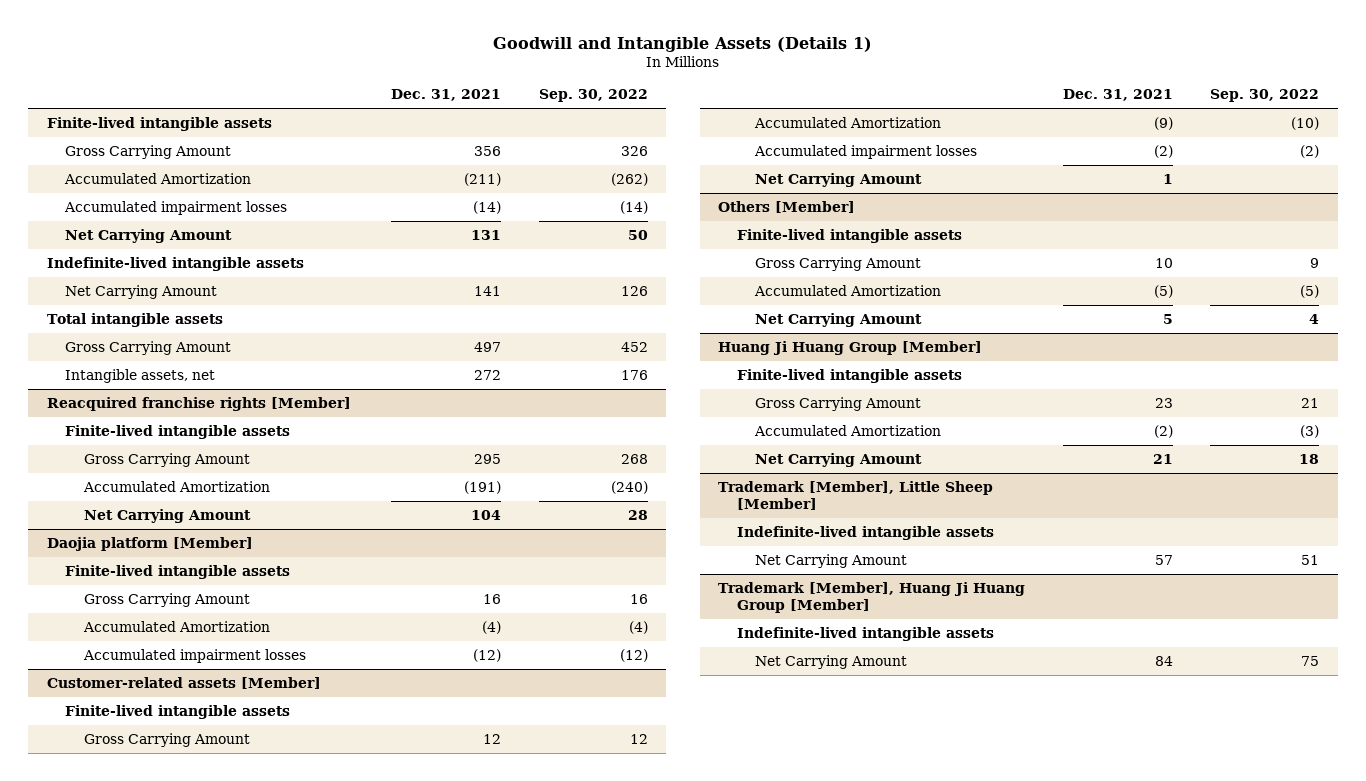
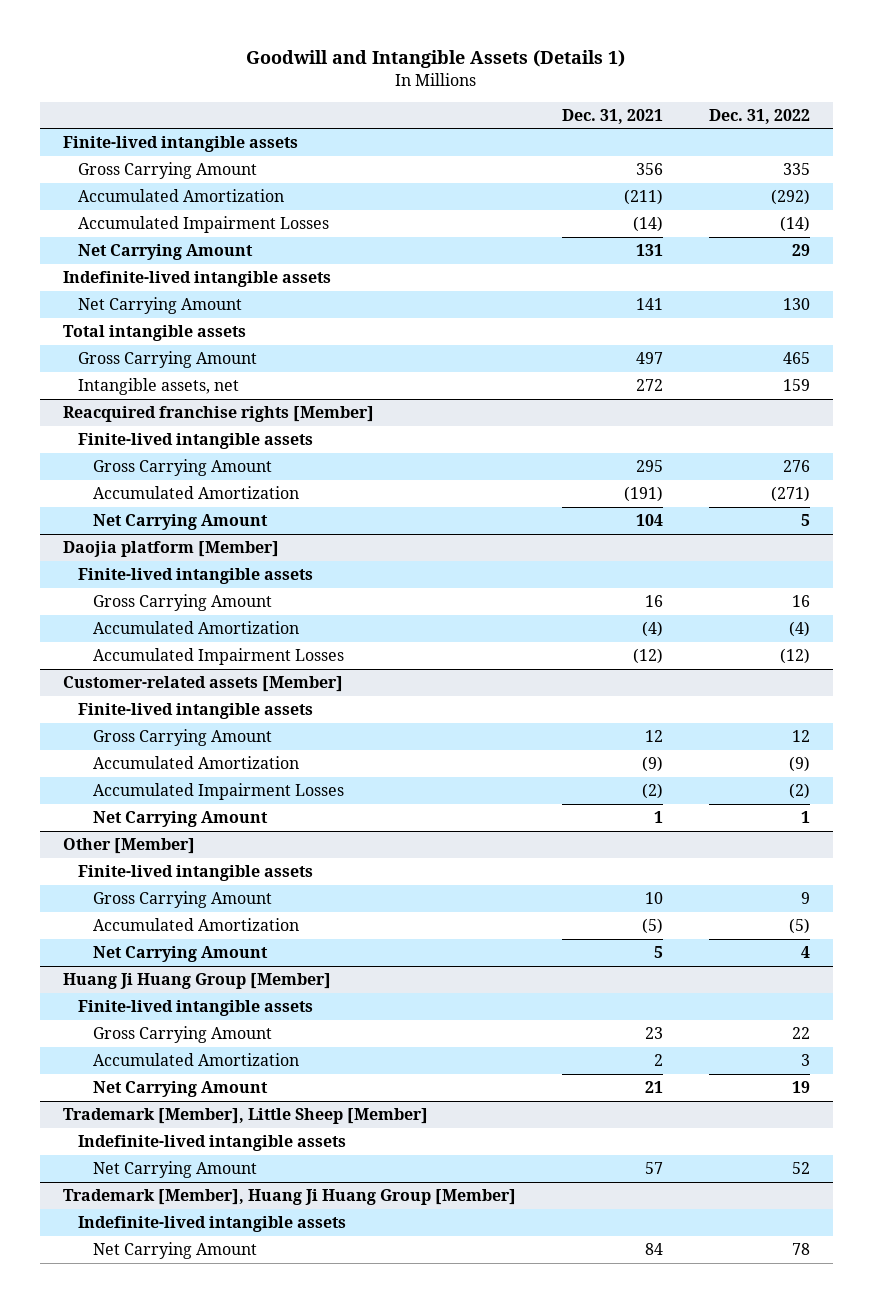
[538,89,648,103] Sep. 30, 2022 -> none
none -> [708,108,810,124] Dec. 31, 2022
[64,200,288,215] Accumulated impairment losses -> [78,215,330,233] Accumulated Impairment Losses
[82,648,306,663] Accumulated impairment losses -> [93,647,345,665] Accumulated Impairment Losses
[754,144,978,159] Accumulated impairment losses -> [93,782,345,800] Accumulated Impairment Losses
[718,200,856,213] Others [Member] -> [62,837,195,854] Other [Member]
[1153,424,1173,438] (2) -> [653,1053,663,1066] 2

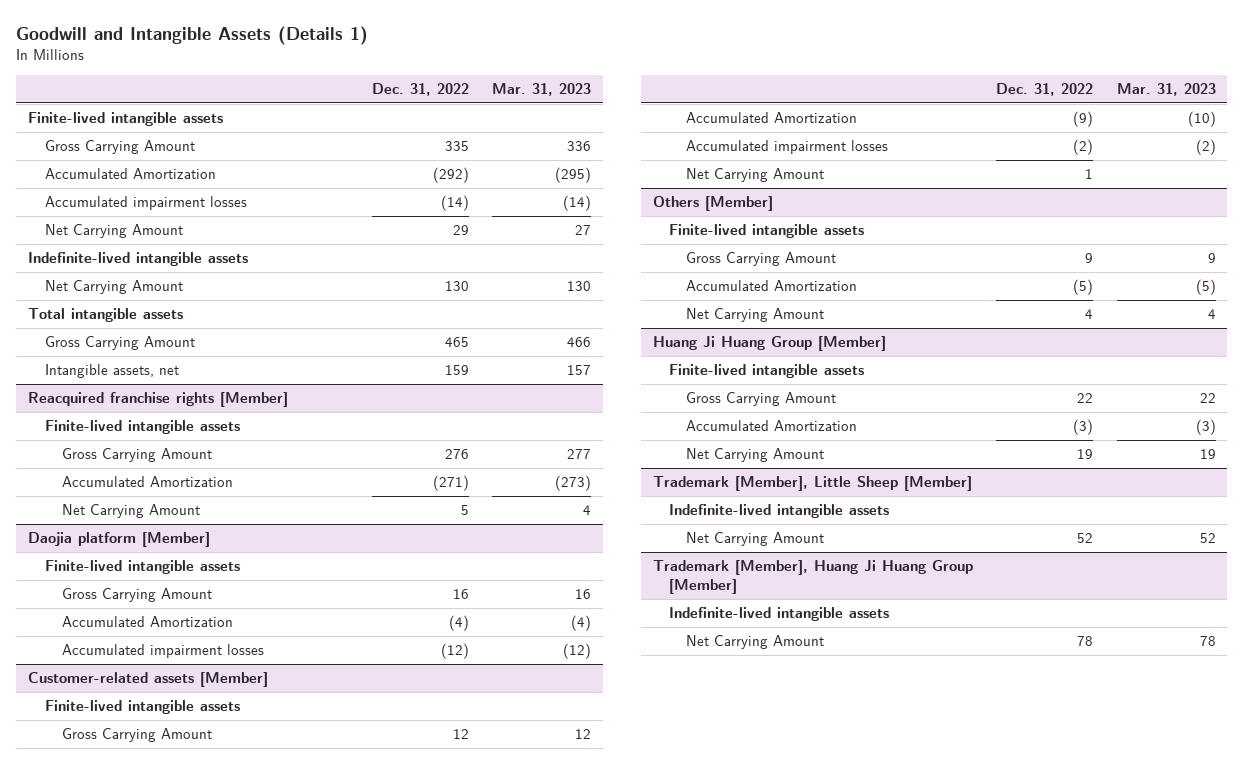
[561,108,663,124] Dec. 31, 2021 -> none
none -> [492,83,592,97] Mar. 31, 2023
[78,215,330,233] Accumulated Impairment Losses -> [45,196,248,211] Accumulated impairment losses
[93,647,345,665] Accumulated Impairment Losses -> [62,644,265,659] Accumulated impairment losses
[93,782,345,800] Accumulated Impairment Losses -> [686,140,889,155] Accumulated impairment losses
[62,837,195,854] Other [Member] -> [652,196,773,212] Others [Member]
[800,1053,810,1066] 3 -> [1073,419,1094,436] (3)

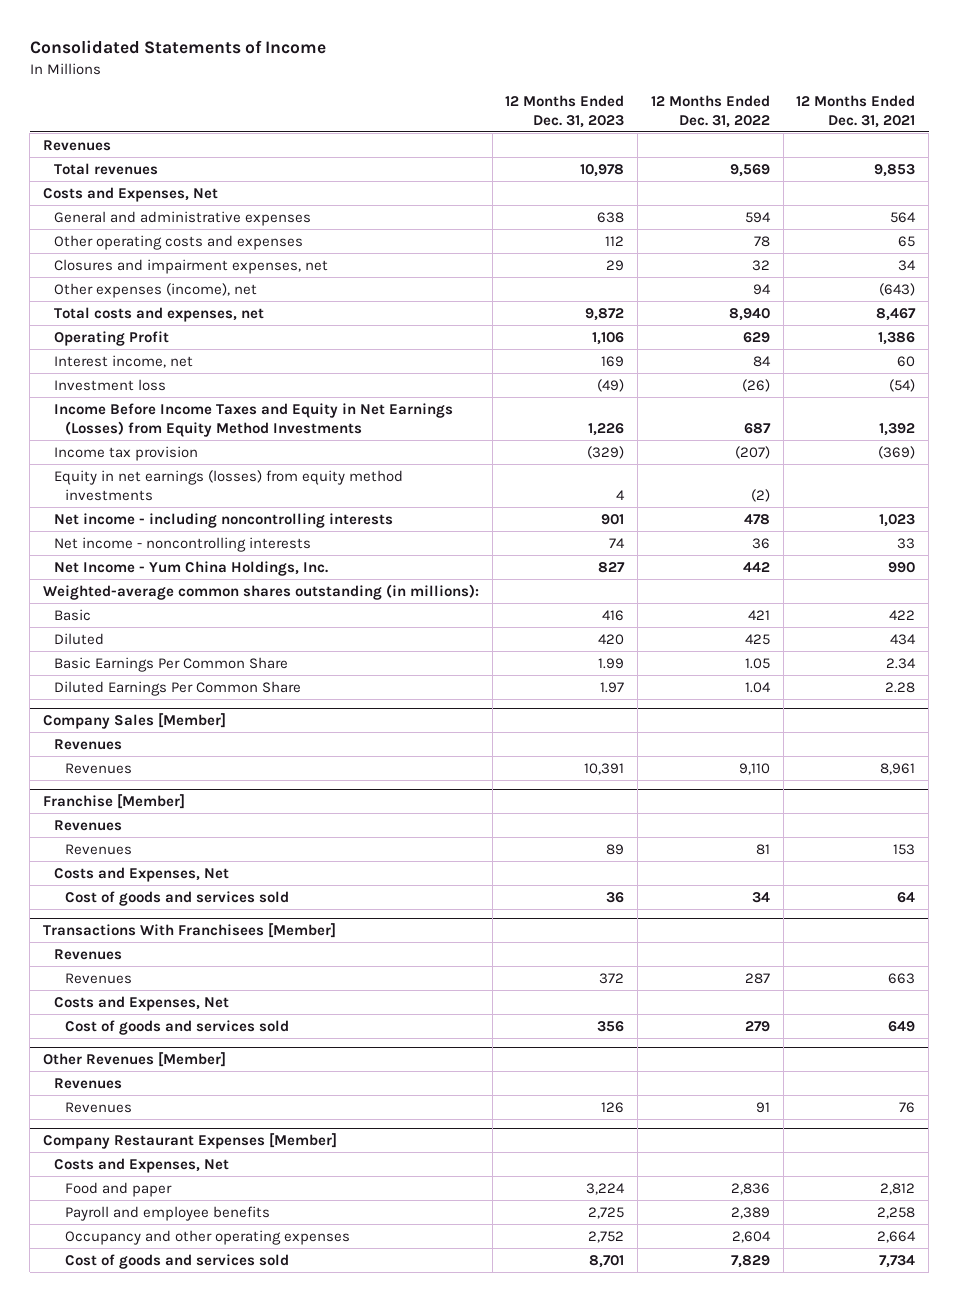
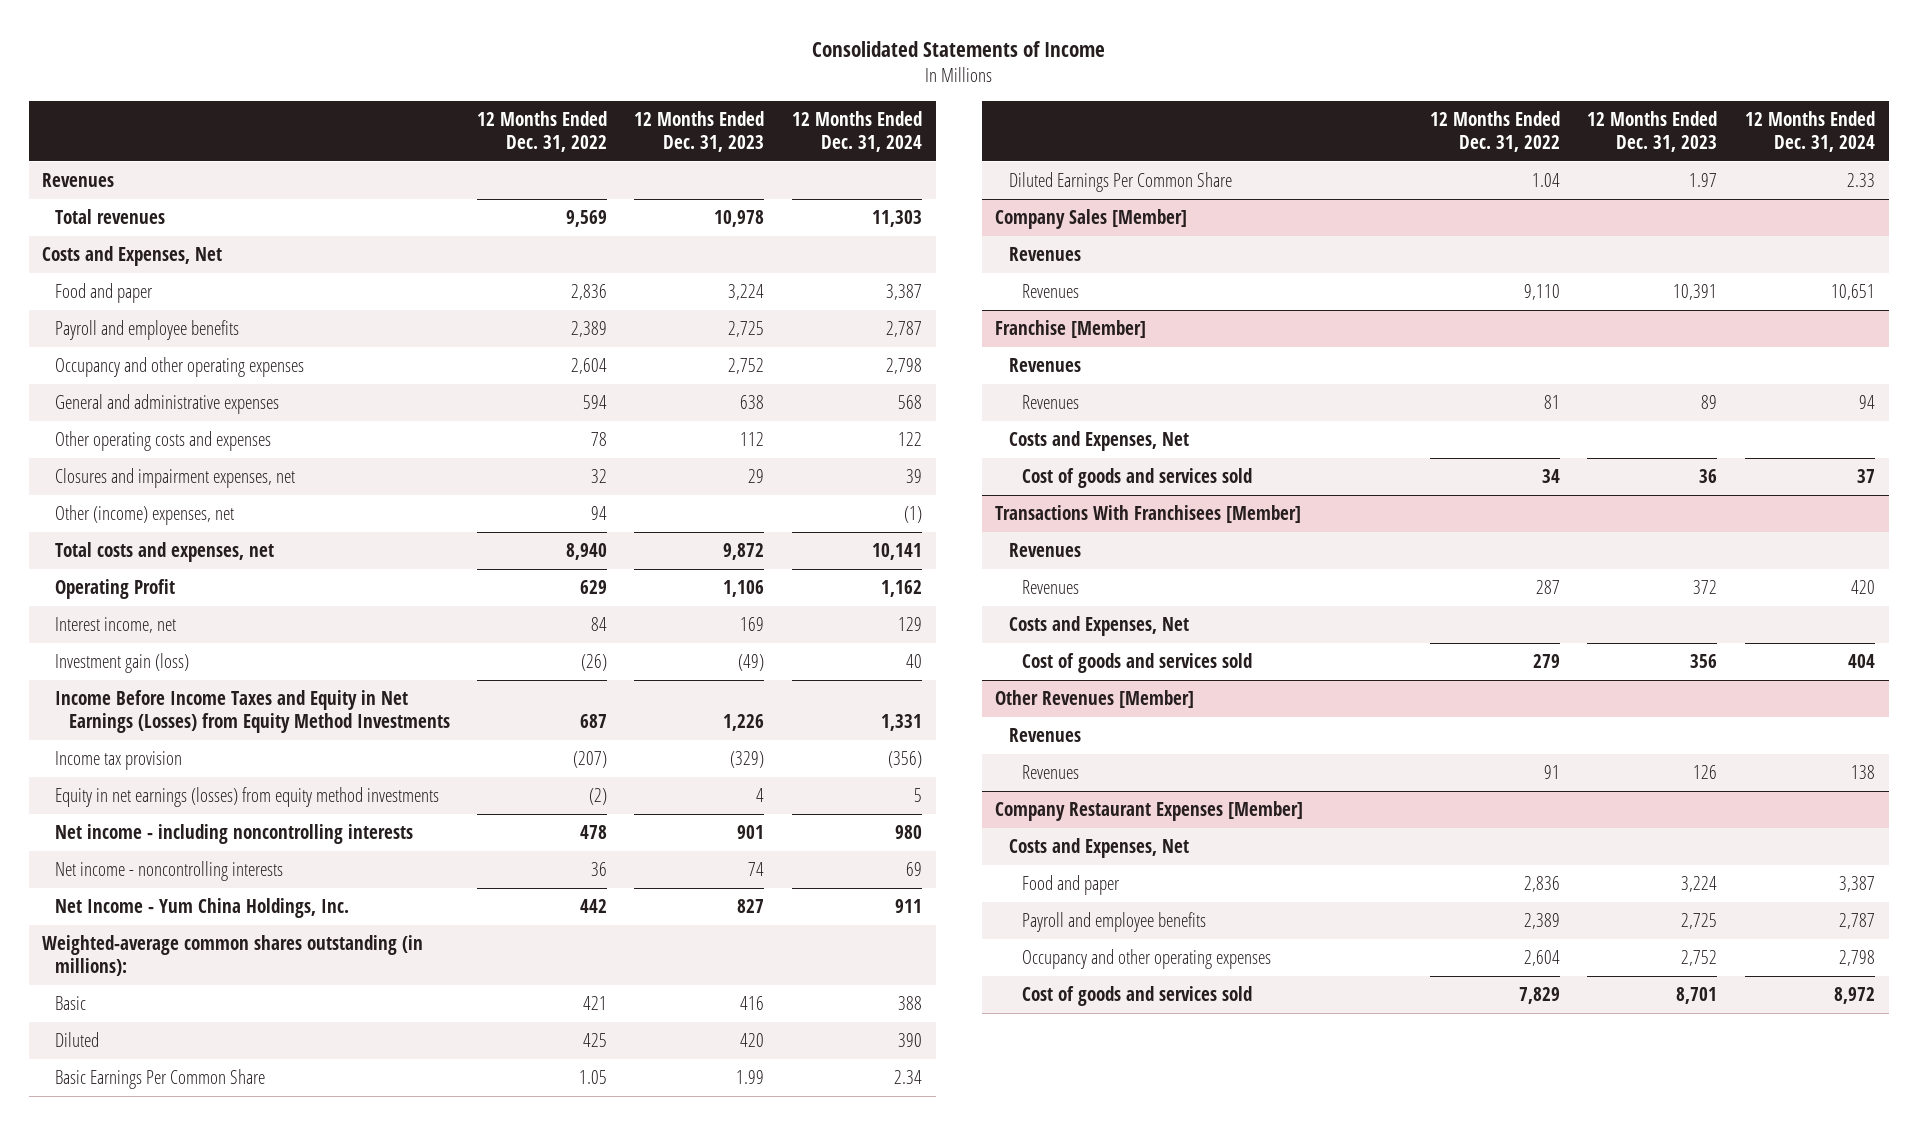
[796,94,916,128] 12 Months Ended Dec. 31, 2021 -> none
none -> [791,110,922,152] 12 Months Ended Dec. 31, 2024
none -> [55,283,154,304] Food and paper
none -> [55,320,240,341] Payroll and employee benefits
none -> [55,357,305,378] Occupancy and other operating expenses
[54,282,258,298] Other expenses (income), net -> [55,505,235,526] Other (income) expenses, net
[54,378,167,391] Investment loss -> [55,653,190,674] Investment gain (loss)

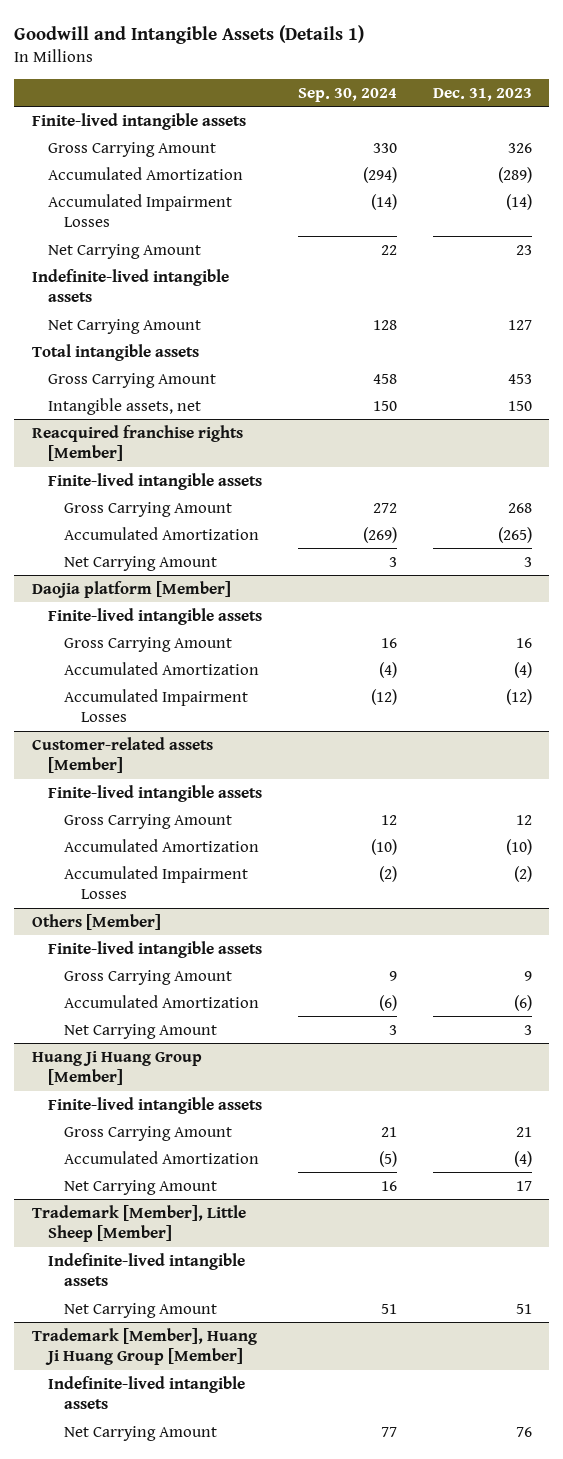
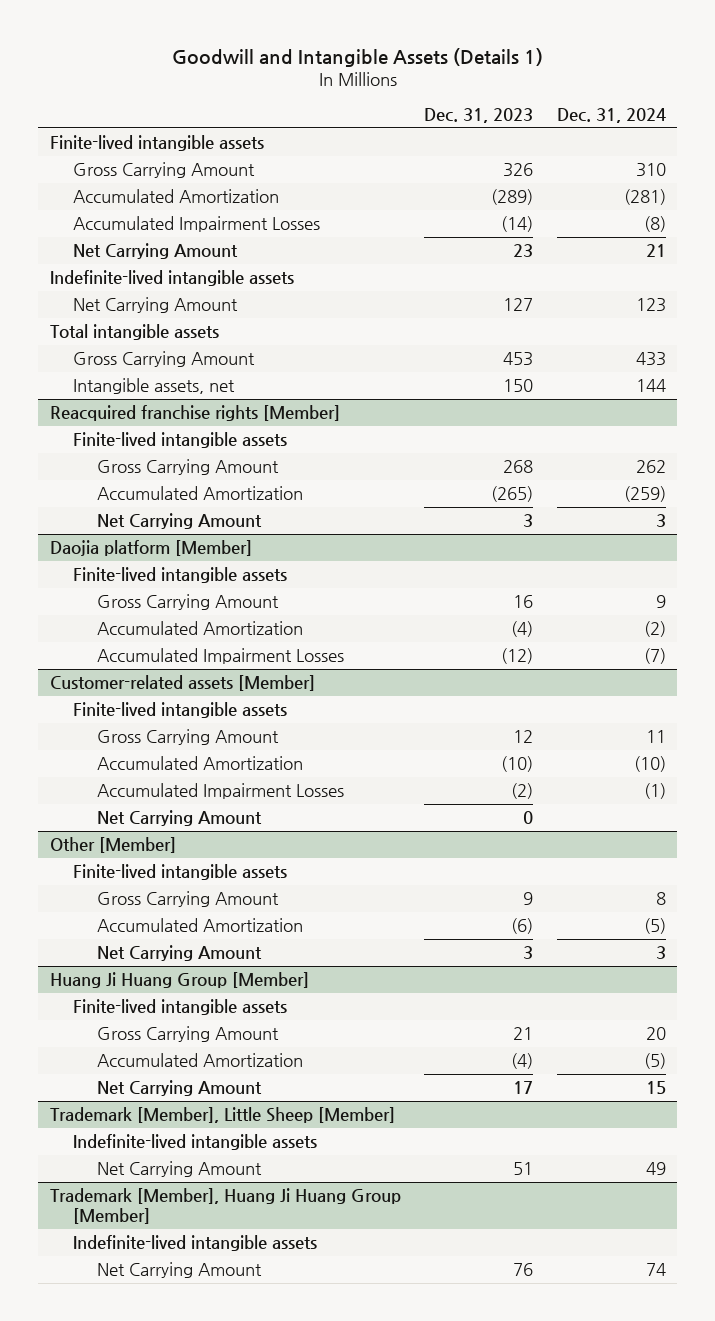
[297,87,397,102] Sep. 30, 2024 -> none
none -> [556,108,666,124] Dec. 31, 2024
none -> [97,809,263,826] Net Carrying Amount
[31,913,161,930] Others [Member] -> [49,836,176,853] Other [Member]

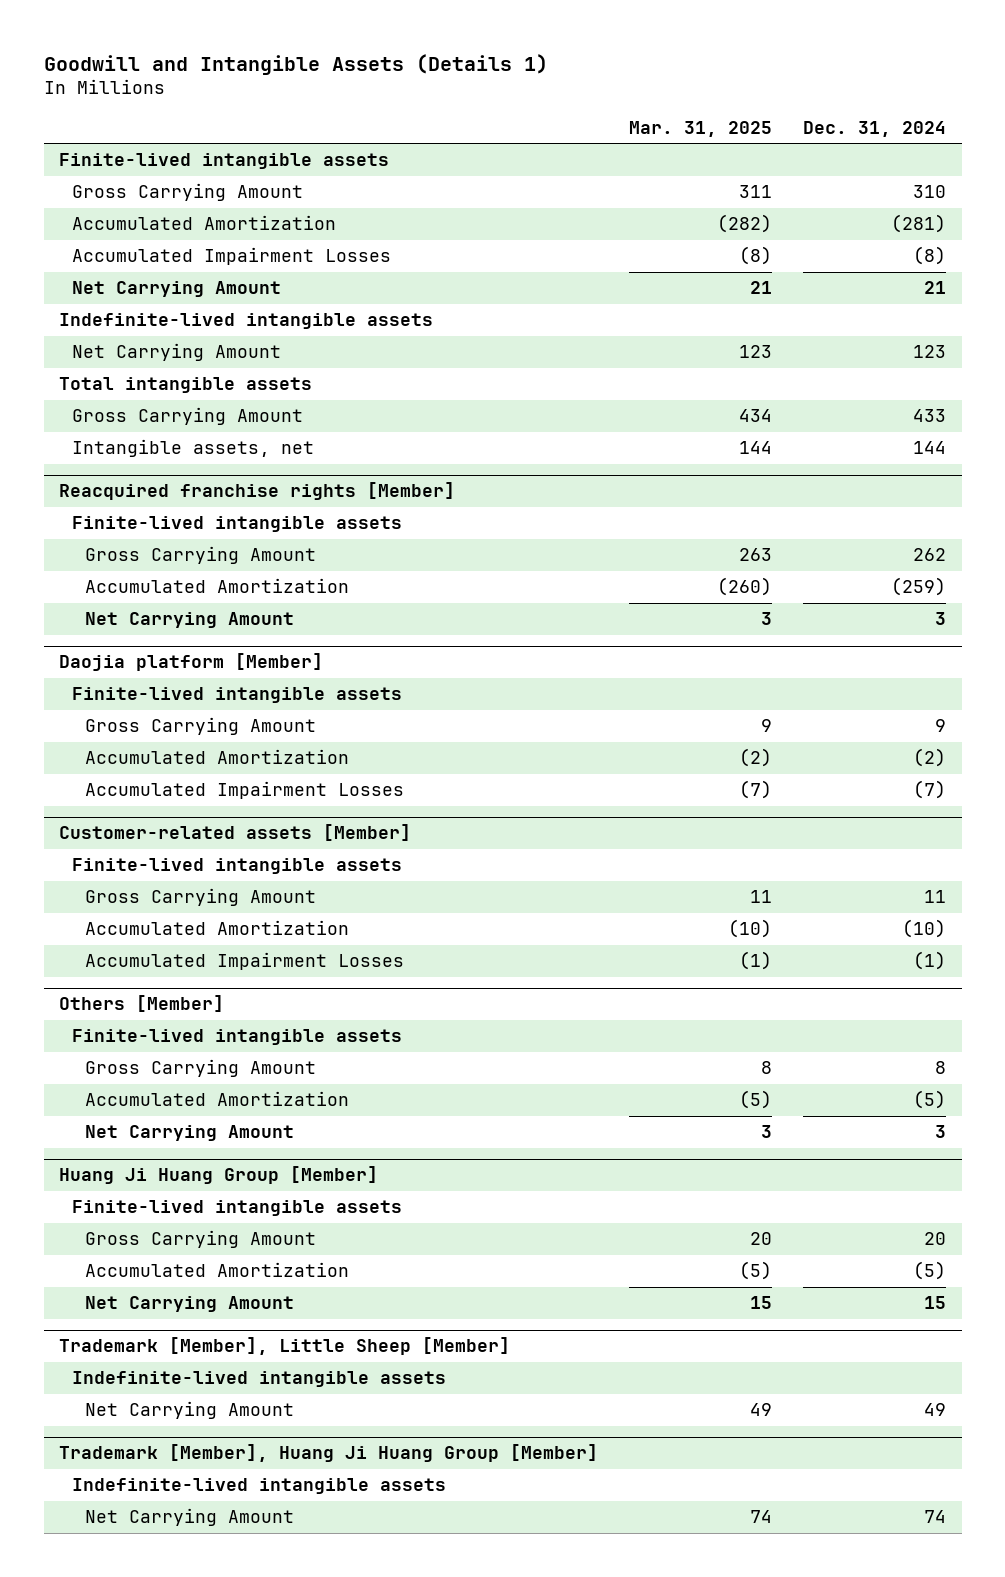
[424,108,534,124] Dec. 31, 2023 -> none
none -> [629,120,773,137] Mar. 31, 2025
[97,809,263,826] Net Carrying Amount -> none
[49,836,176,853] Other [Member] -> [59,995,225,1013] Others [Member]

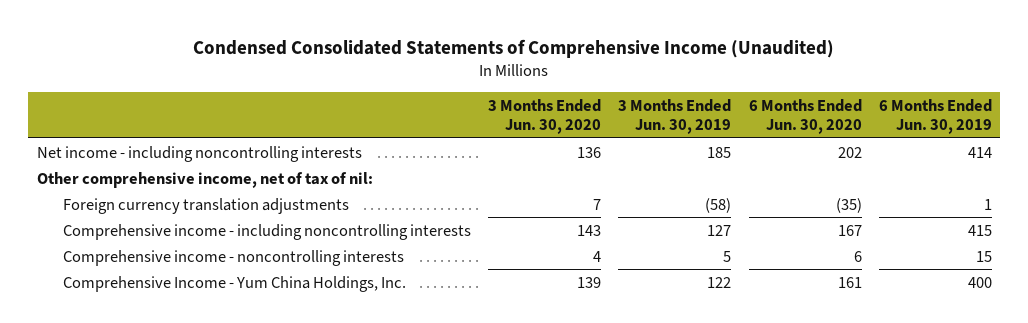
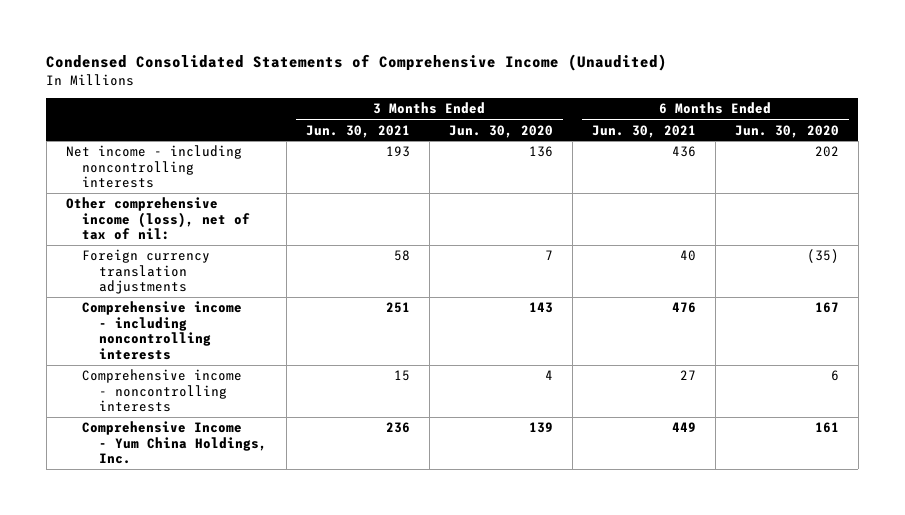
[618,98,732,135] 3 Months Ended Jun. 30, 2019 -> none
[878,98,992,135] 6 Months Ended Jun. 30, 2019 -> none
none -> [305,124,410,138] Jun. 30, 2021
none -> [591,124,696,138] Jun. 30, 2021
[36,171,373,188] Other comprehensive income, net of tax of nil: -> [65,197,251,241] Other comprehensive income (loss), net of tax of nil:

